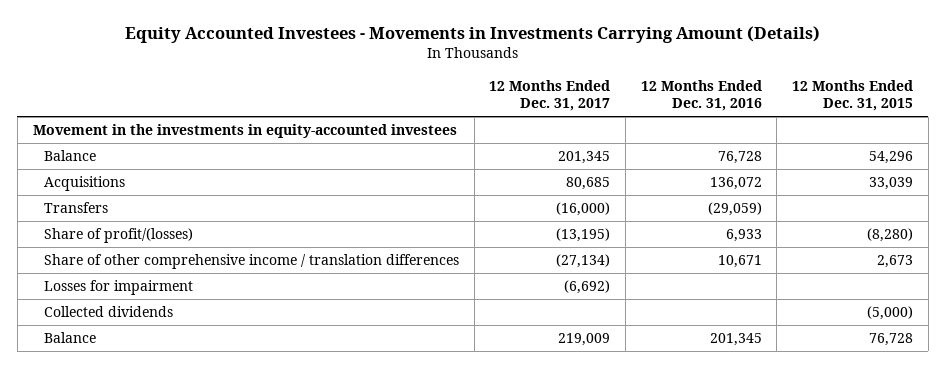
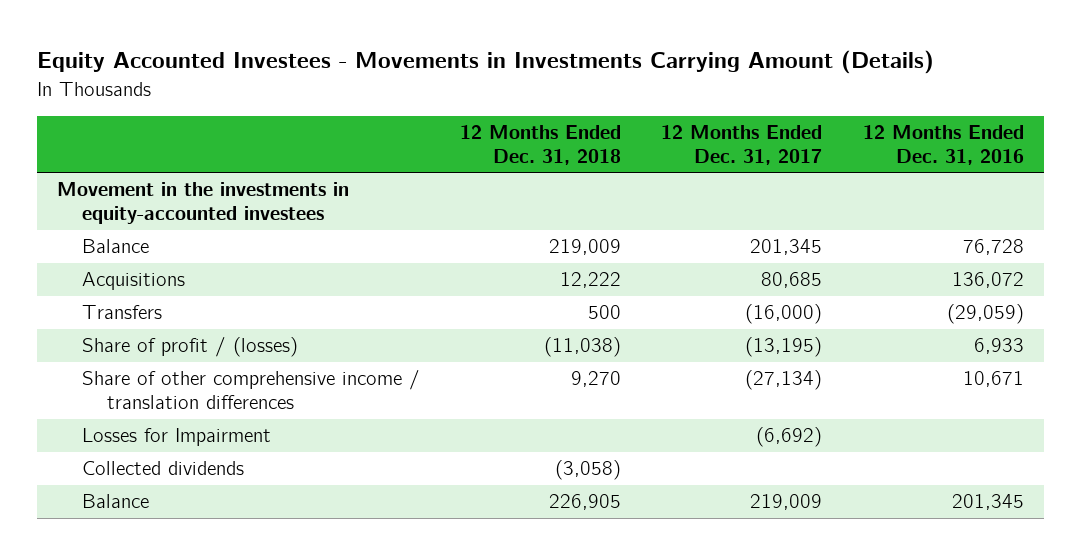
[792,79,914,112] 12 Months Ended Dec. 31, 2015 -> none
none -> [460,125,622,165] 12 Months Ended Dec. 31, 2018
[43,228,193,244] Share of profit/(losses) -> [82,337,299,358] Share of profit / (losses)
[43,280,193,296] Losses for impairment -> [82,428,272,447] Losses for Impairment

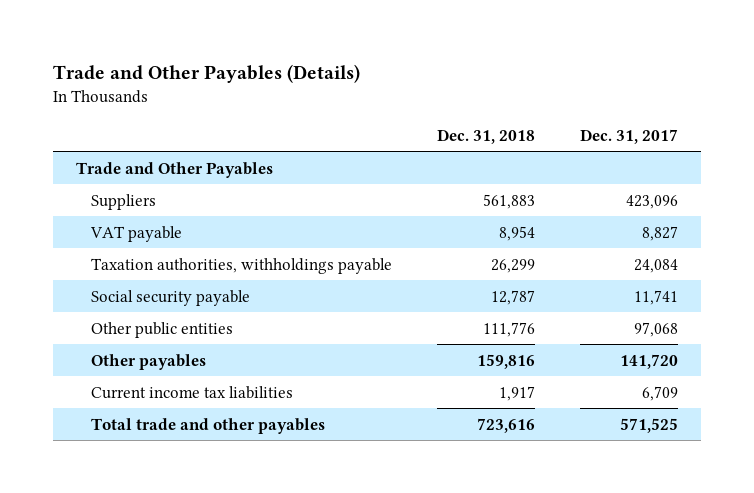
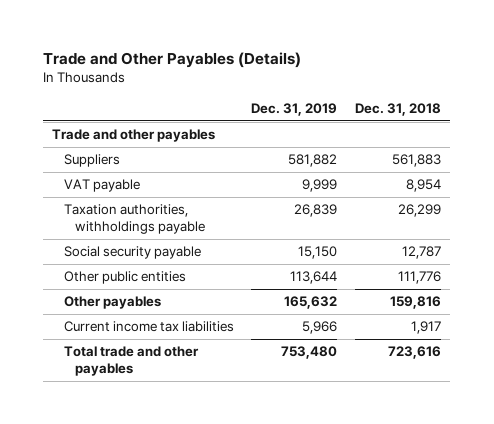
[580,128,679,144] Dec. 31, 2017 -> none
none -> [251,102,338,116] Dec. 31, 2019
[75,161,273,178] Trade and Other Payables -> [52,129,216,143] Trade and other payables

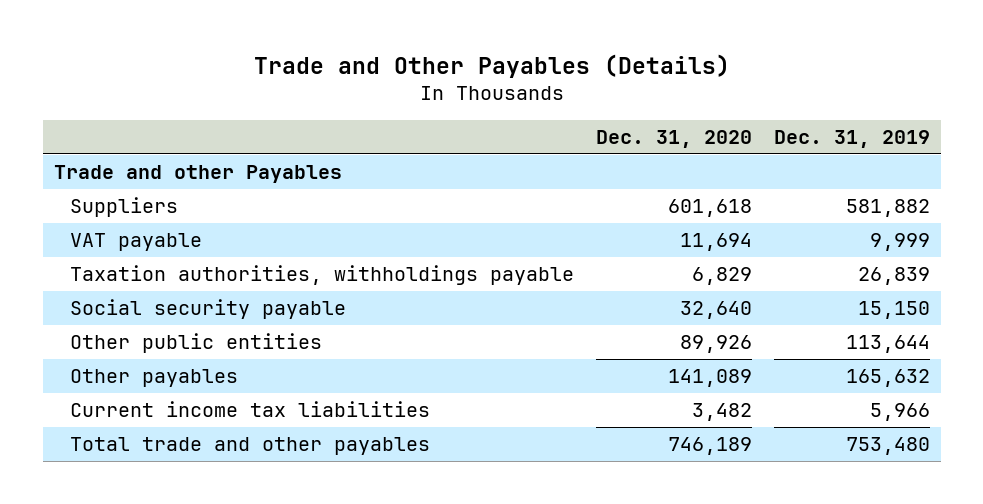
[355,102,442,116] Dec. 31, 2018 -> none
none -> [595,130,752,149] Dec. 31, 2020
[52,129,216,143] Trade and other payables -> [53,165,342,184] Trade and other Payables

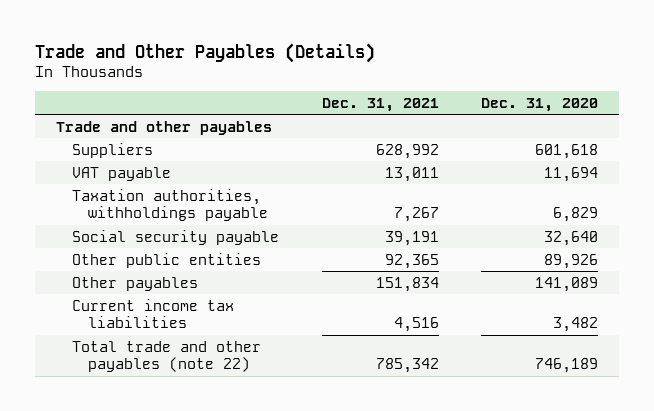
[773,130,930,149] Dec. 31, 2019 -> none
none -> [321,97,439,112] Dec. 31, 2021
[53,165,342,184] Trade and other Payables -> [56,120,273,135] Trade and other payables
[70,437,431,456] Total trade and other payables -> [72,340,262,372] Total trade and other payables (note 22)

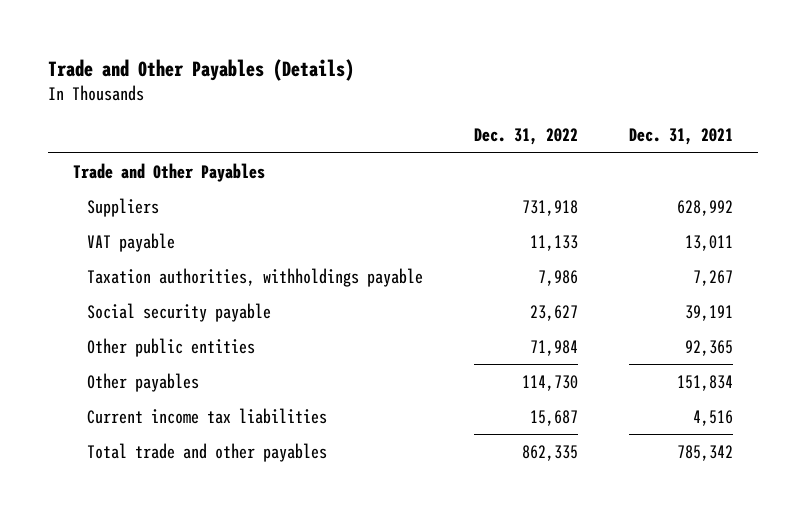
[480,97,598,112] Dec. 31, 2020 -> none
none -> [474,128,579,146] Dec. 31, 2022
[56,120,273,135] Trade and other payables -> [73,162,266,182] Trade and Other Payables
[72,340,262,372] Total trade and other payables (note 22) -> [87,442,328,462] Total trade and other payables

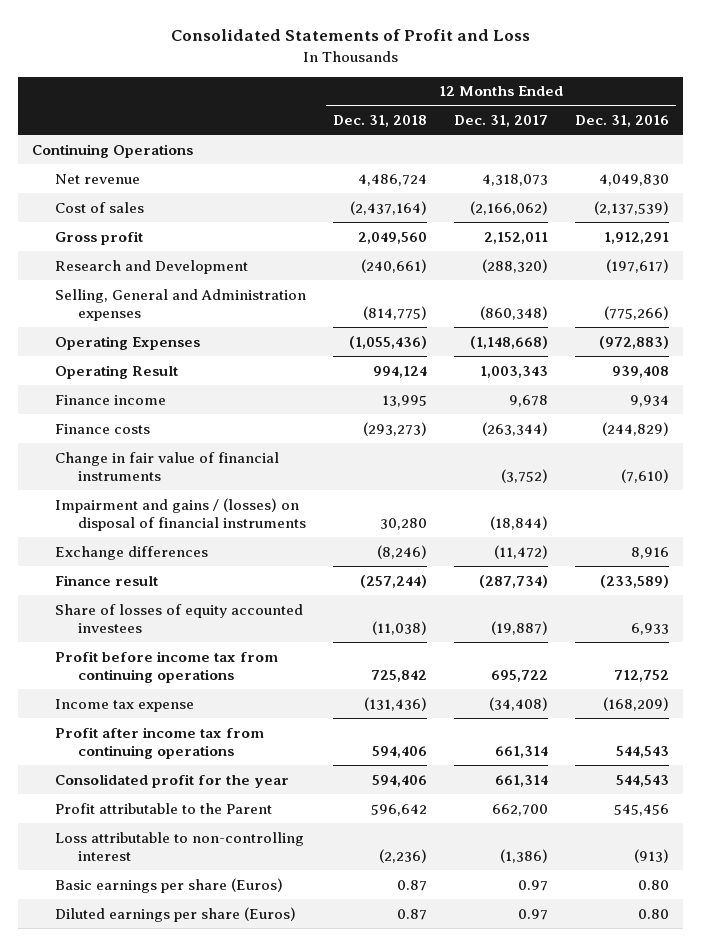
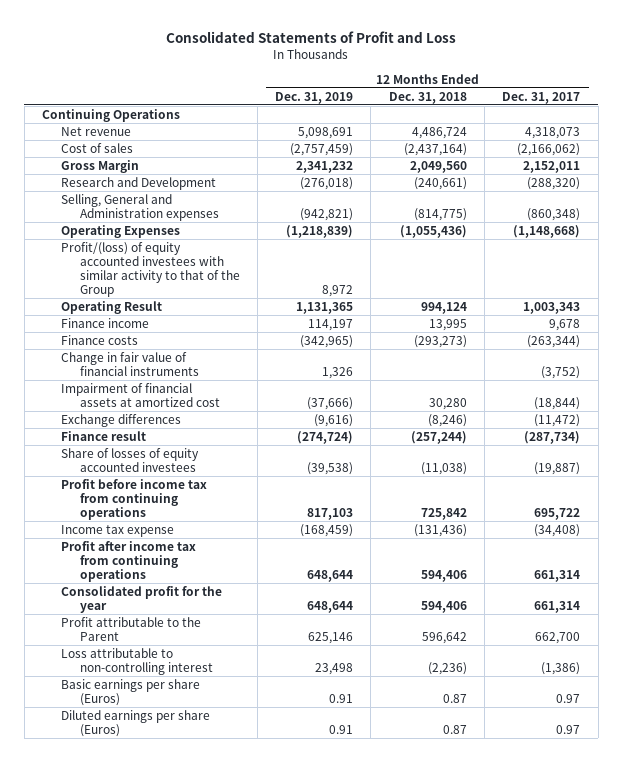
[575,115,670,128] Dec. 31, 2016 -> none
none -> [275,91,354,104] Dec. 31, 2019
[54,230,143,245] Gross profit -> [60,159,139,173] Gross Margin
none -> [60,241,240,297] Profit/(loss) of equity accounted investees with similar activity to that of the Group
[54,497,307,531] Impairment and gains / (losses) on disposal of financial instruments -> [60,382,220,407] Impairment of financial assets at amortized cost

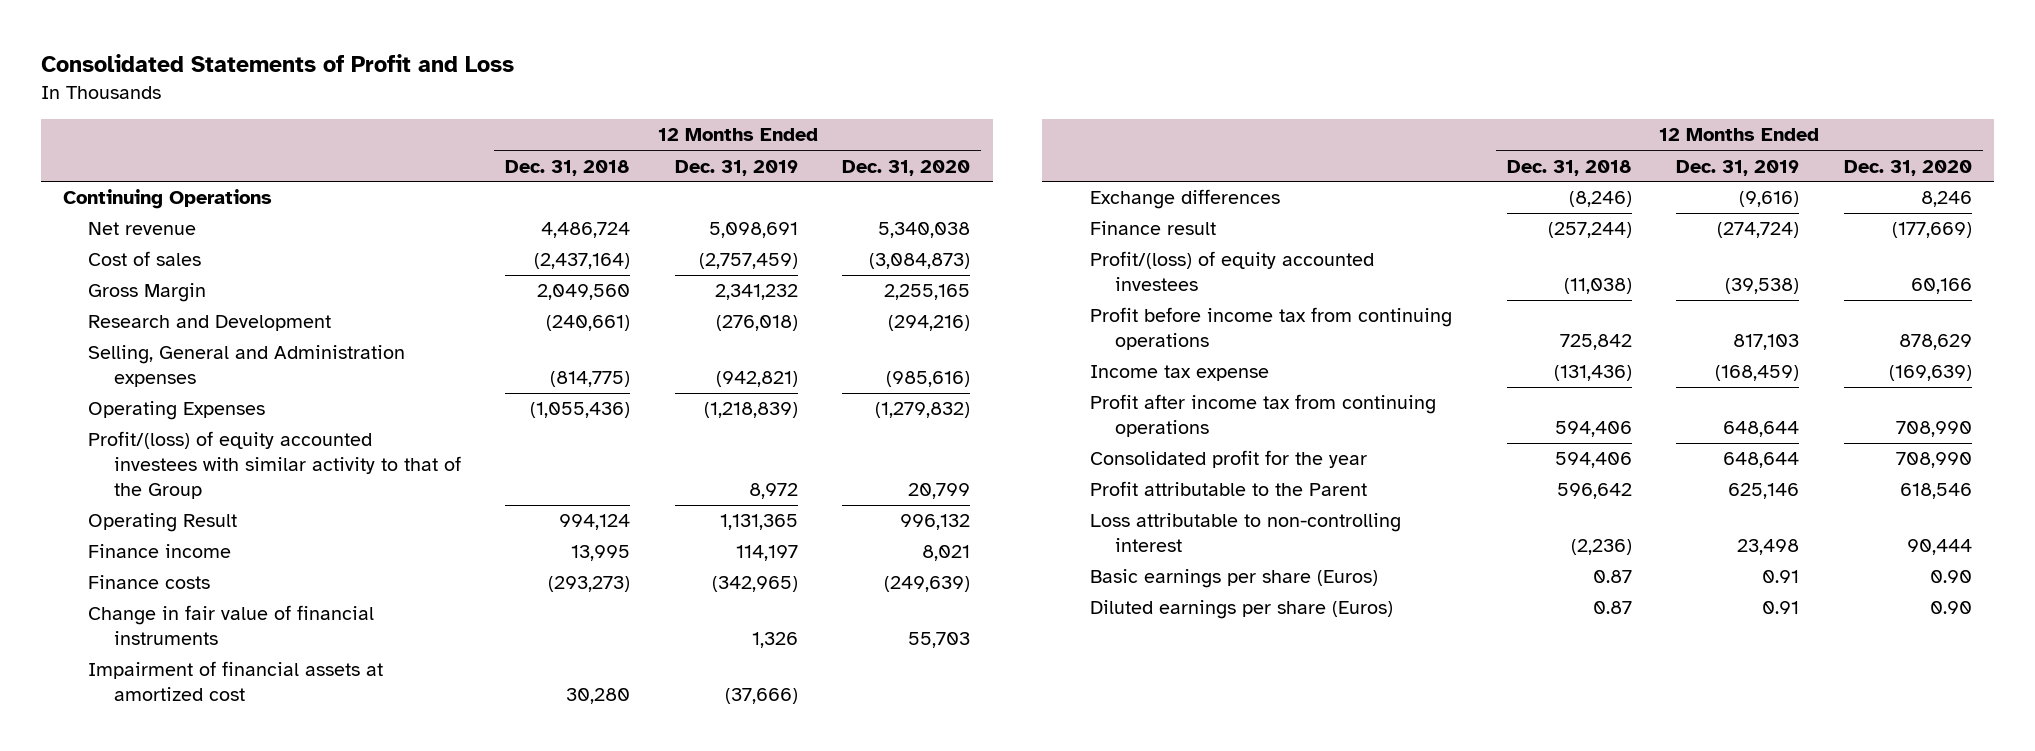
[502,91,581,104] Dec. 31, 2017 -> none
none -> [842,159,971,176] Dec. 31, 2020
[60,447,199,472] Share of losses of equity accounted investees -> [1089,251,1374,292] Profit/(loss) of equity accounted investees

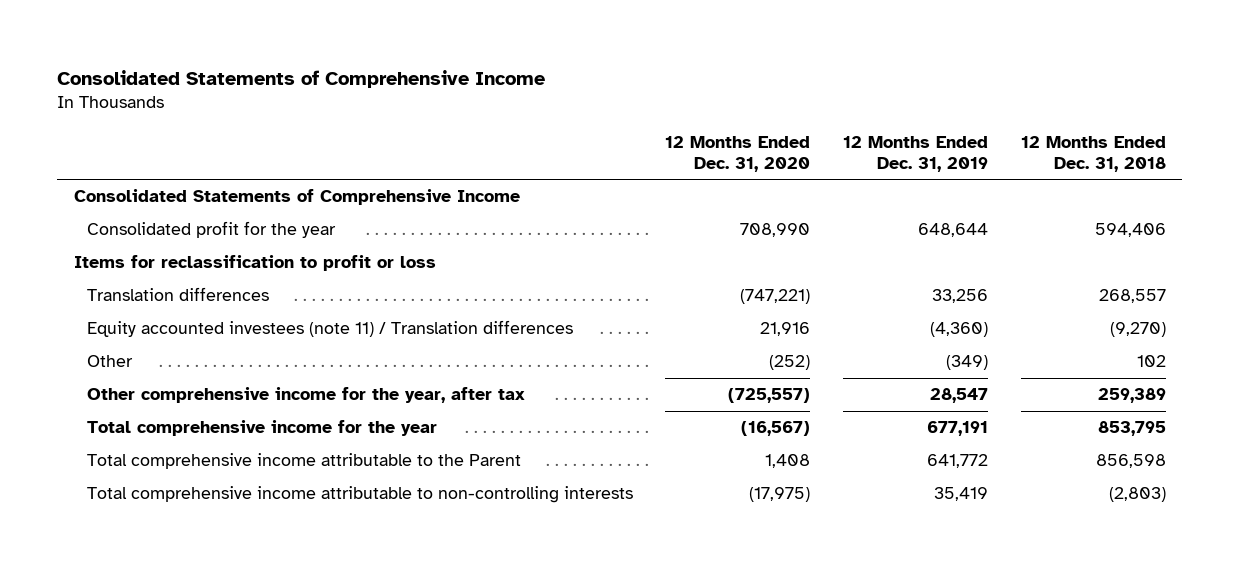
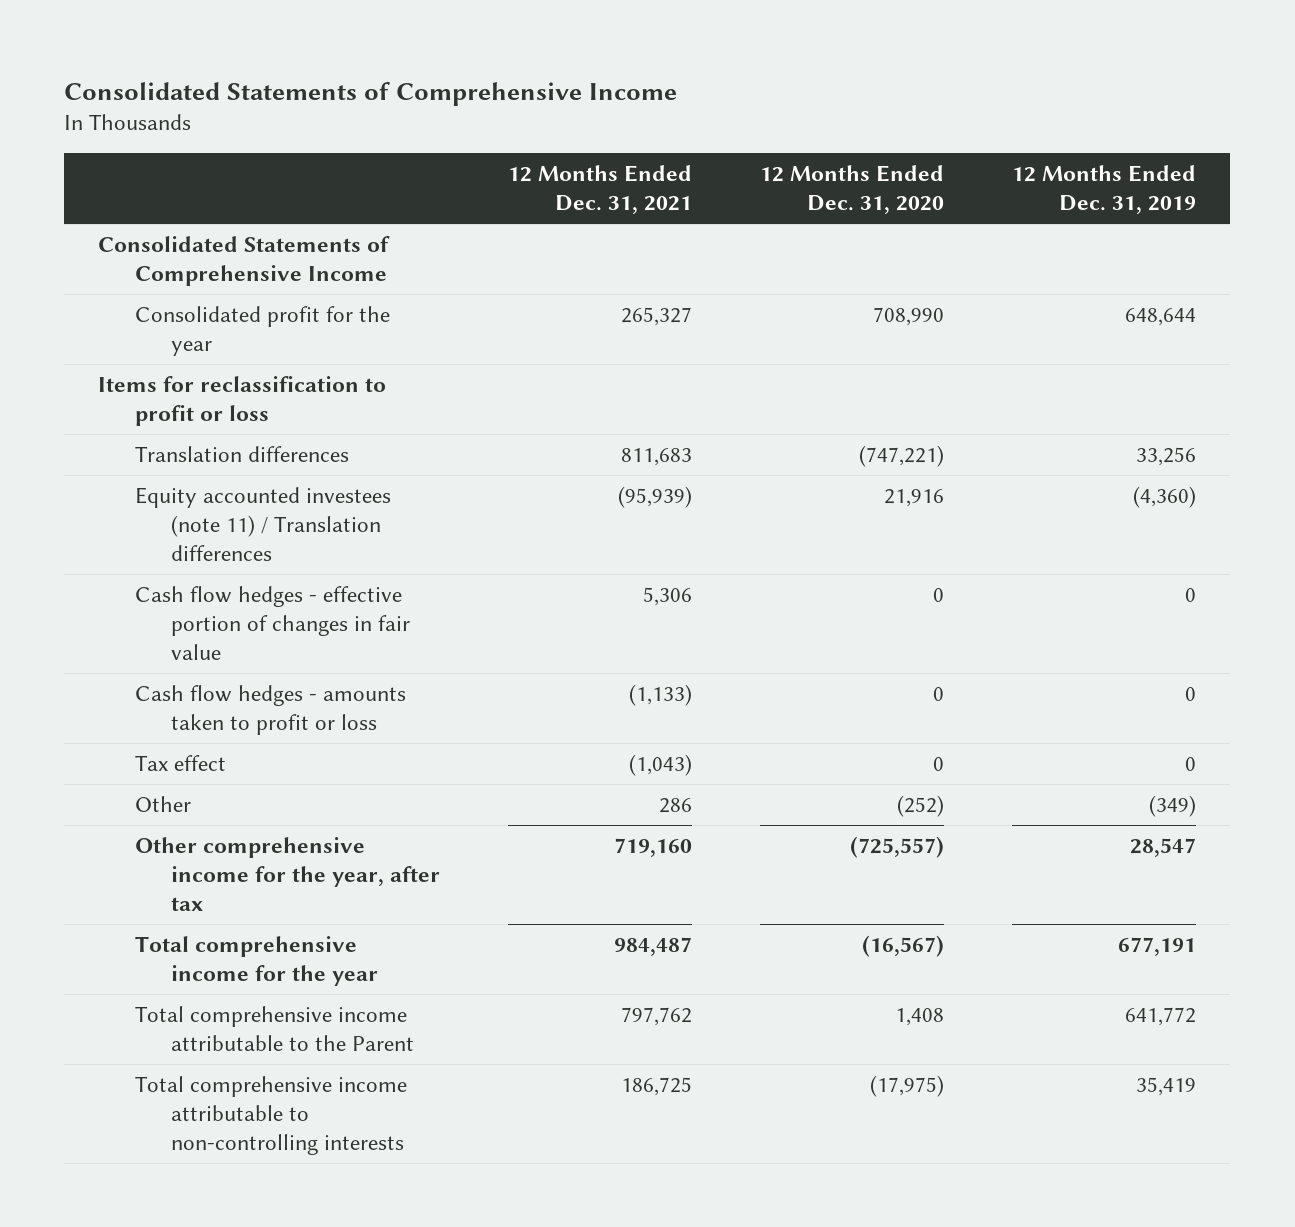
[1020,136,1166,172] 12 Months Ended Dec. 31, 2018 -> none
none -> [508,165,693,215] 12 Months Ended Dec. 31, 2021
none -> [134,585,411,661] Cash flow hedges - effective portion of changes in fair value
none -> [134,684,406,736] Cash flow hedges - amounts taken to profit or loss
none -> [134,754,226,771] Tax effect

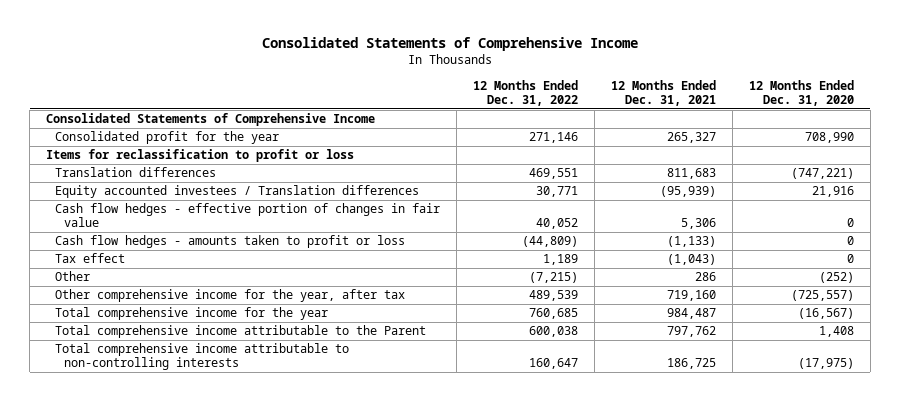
[1012,165,1197,215] 12 Months Ended Dec. 31, 2019 -> none
none -> [472,79,578,106] 12 Months Ended Dec. 31, 2022
[134,486,391,562] Equity accounted investees (note 11) / Translation differences -> [54,185,419,199] Equity accounted investees / Translation differences

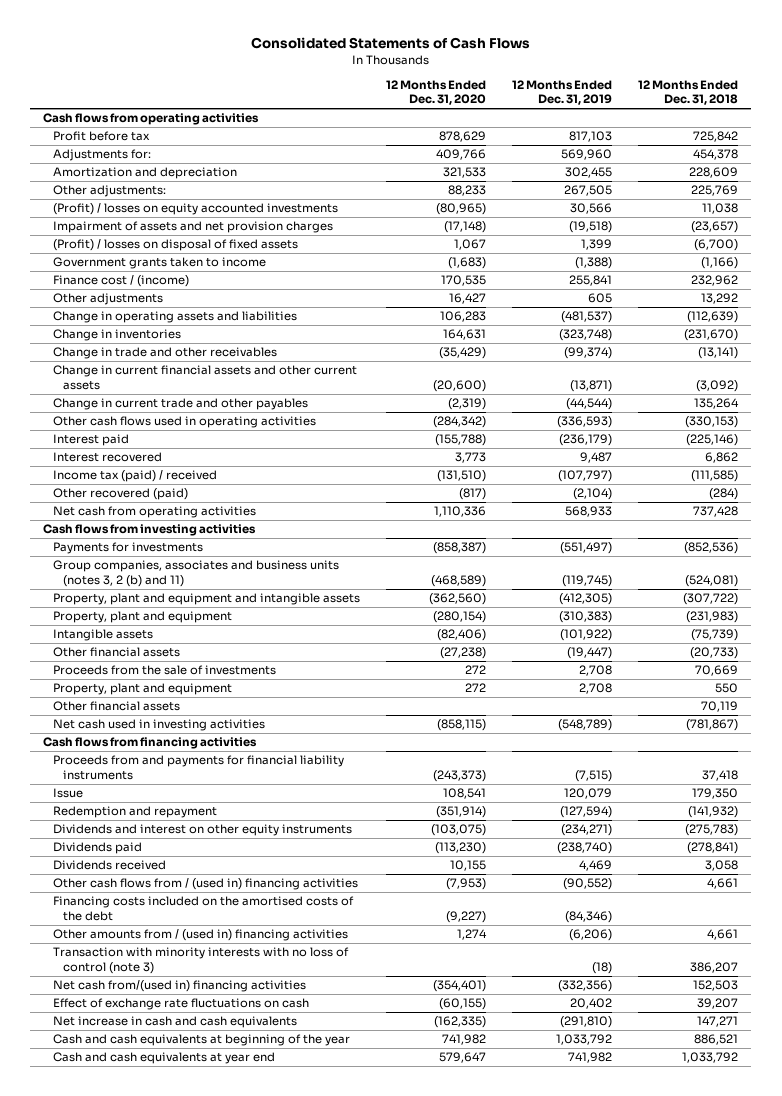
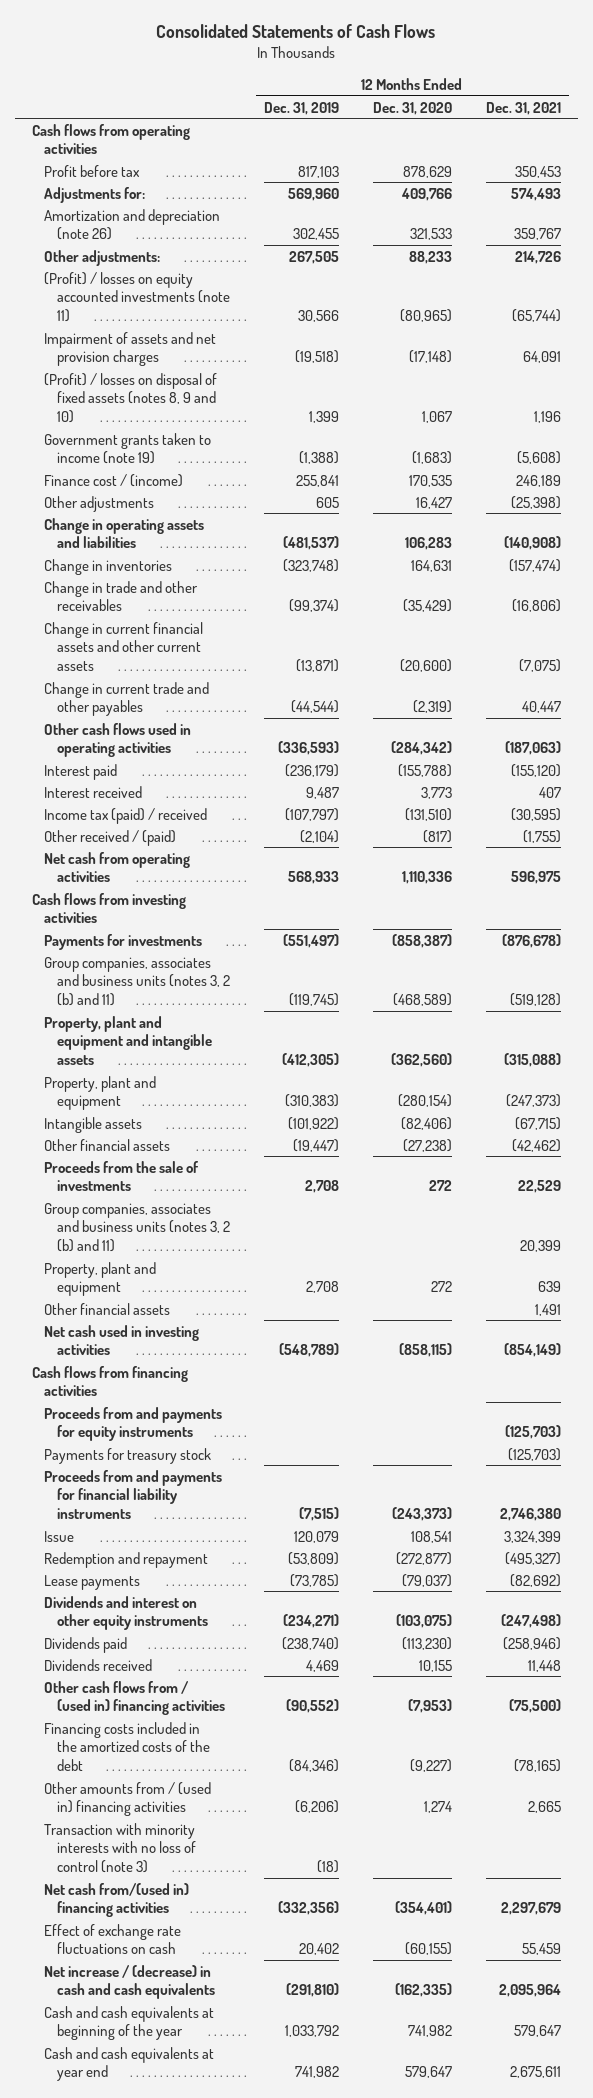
[638,80,739,106] 12 Months Ended Dec. 31, 2018 -> none
none -> [485,101,561,115] Dec. 31, 2021
[53,167,238,180] Amortization and depreciation -> [44,208,221,241] Amortization and depreciation (note 26)
[53,203,339,216] (Profit) / losses on equity accounted investments -> [44,271,231,322] (Profit) / losses on equity accounted investments (note 11)
[53,239,299,252] (Profit) / losses on disposal of fixed assets -> [44,372,218,423] (Profit) / losses on disposal of fixed assets (notes 8, 9 and 10)
[53,257,267,270] Government grants taken to income -> [44,432,212,465] Government grants taken to income (note 19)
[53,452,163,463] Interest recovered -> [44,785,143,798] Interest received
[53,488,189,501] Other recovered (paid) -> [44,829,177,846] Other received / (paid)
none -> [44,1202,231,1252] Group companies, associates and business units (notes 3, 2 (b) and 11)
none -> [44,1406,223,1442] Proceeds from and payments for equity instruments
none -> [44,1447,212,1464] Payments for treasury stock
[436,806,487,819] (351,914) -> [395,1551,452,1565] (272,877)
[560,806,613,819] (127,594) -> [288,1551,340,1565] (53,809)
none -> [44,1574,141,1590] Lease payments
[53,896,355,921] Financing costs included on the amortised costs of the debt -> [44,1721,211,1771] Financing costs included in the amortized costs of the debt
[53,1016,298,1029] Net increase in cash and cash equivalents -> [44,1964,216,2000] Net increase / (decrease) in cash and cash equivalents

